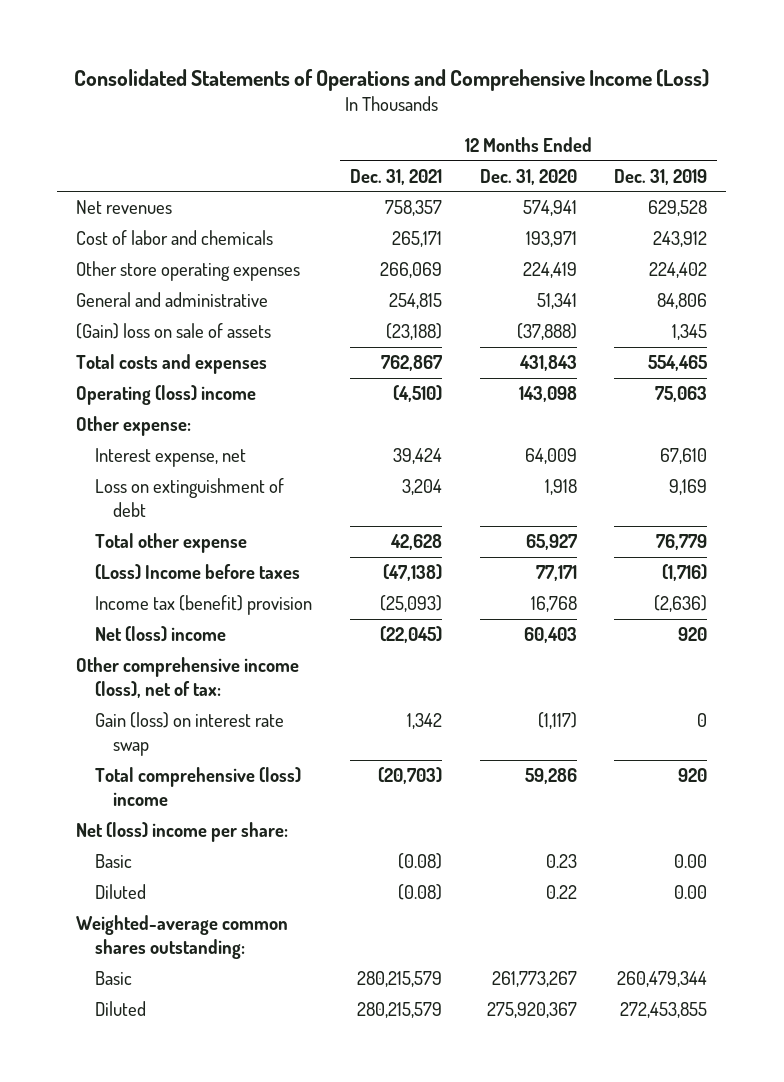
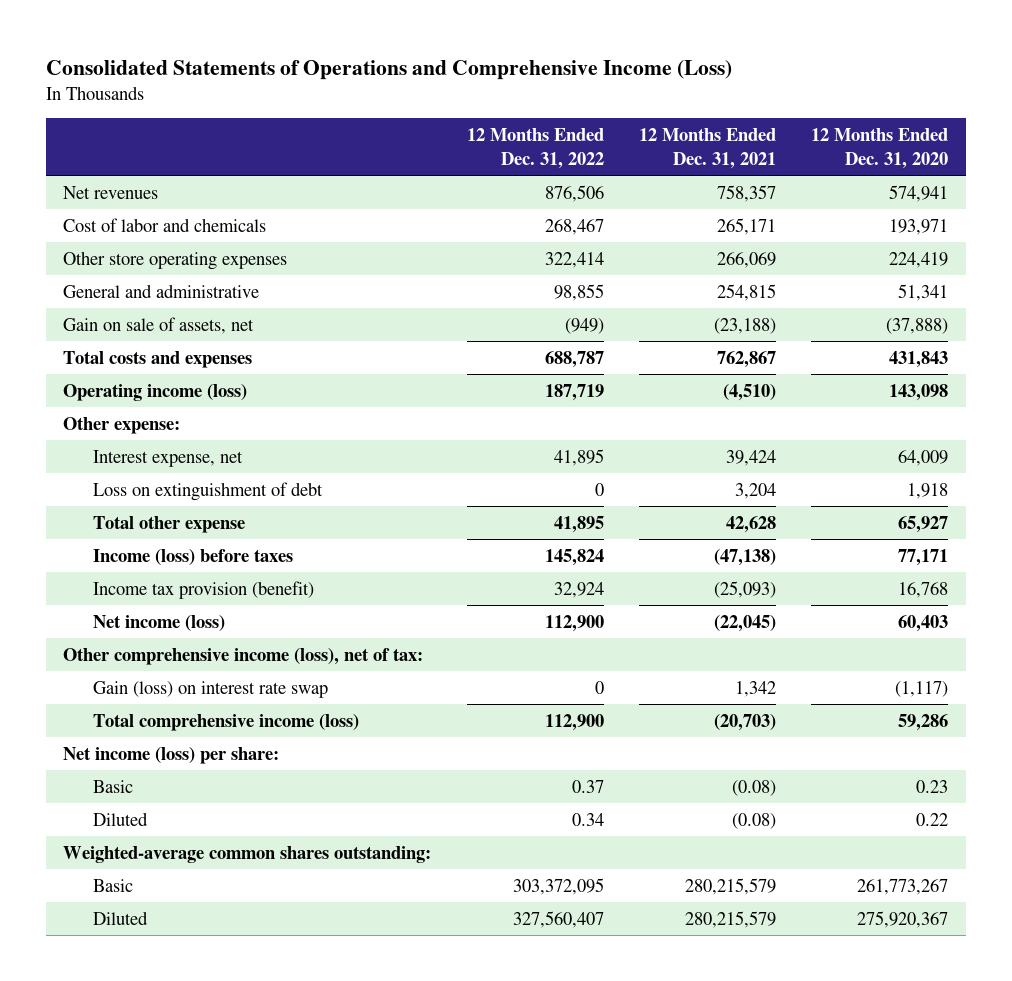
[614,168,708,185] Dec. 31, 2019 -> none
none -> [466,127,604,169] 12 Months Ended Dec. 31, 2022
[76,323,272,340] (Gain) loss on sale of assets -> [63,316,255,334] Gain on sale of assets, net
[76,385,257,406] Operating (loss) income -> [63,383,248,401] Operating income (loss)
[94,564,300,581] (Loss) Income before taxes -> [92,548,293,565] Income (loss) before taxes
[94,595,312,616] Income tax (benefit) provision -> [92,580,314,599] Income tax provision (benefit)
[94,626,226,643] Net (loss) income -> [92,614,225,631] Net income (loss)
[94,767,301,807] Total comprehensive (loss) income -> [92,713,359,731] Total comprehensive income (loss)
[76,822,289,843] Net (loss) income per share: -> [63,746,280,764] Net income (loss) per share:

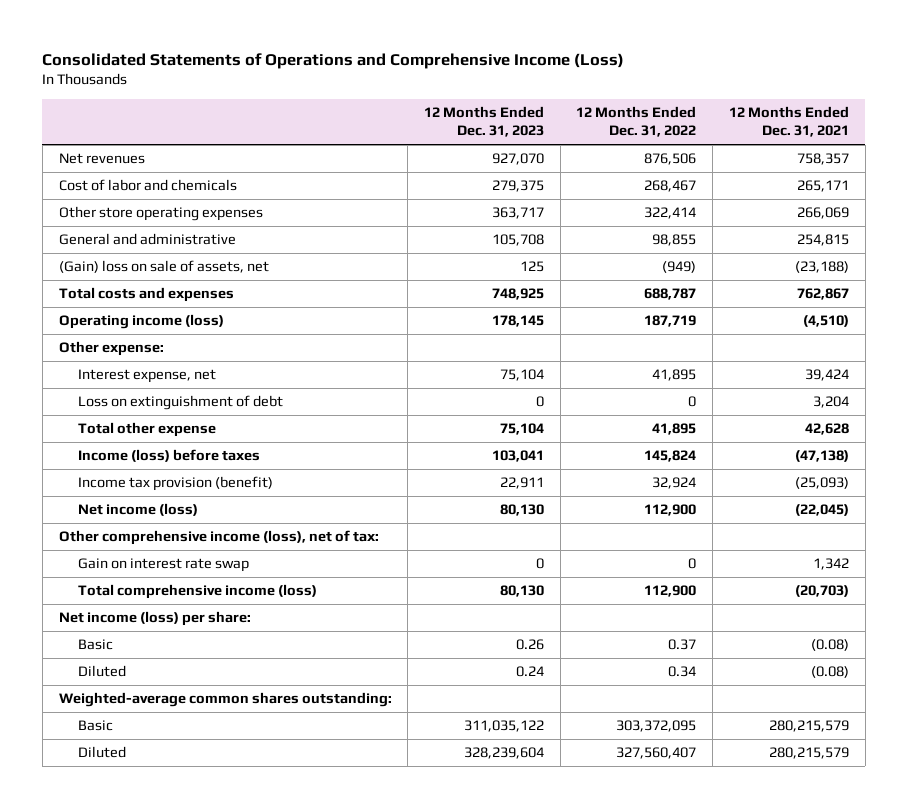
[811,127,949,169] 12 Months Ended Dec. 31, 2020 -> none
none -> [423,106,544,138] 12 Months Ended Dec. 31, 2023
[63,316,255,334] Gain on sale of assets, net -> [58,260,269,274] (Gain) loss on sale of assets, net
[92,680,328,698] Gain (loss) on interest rate swap -> [78,558,250,573] Gain on interest rate swap

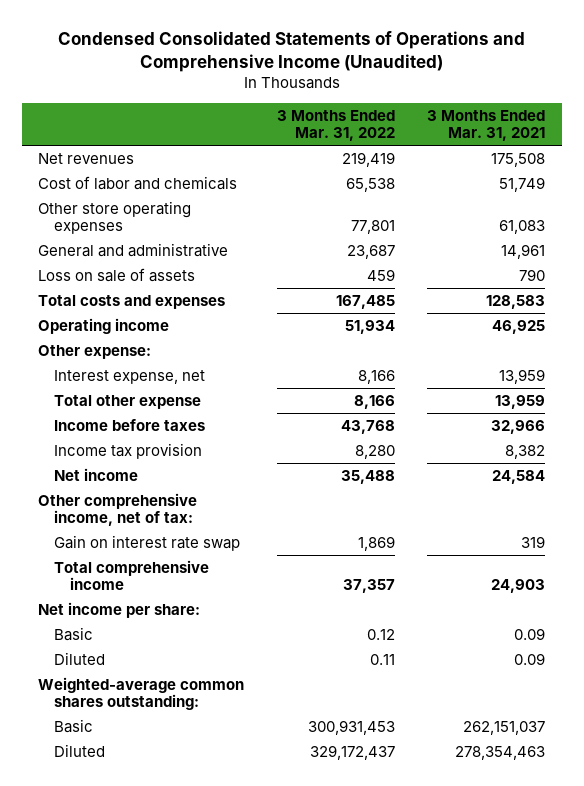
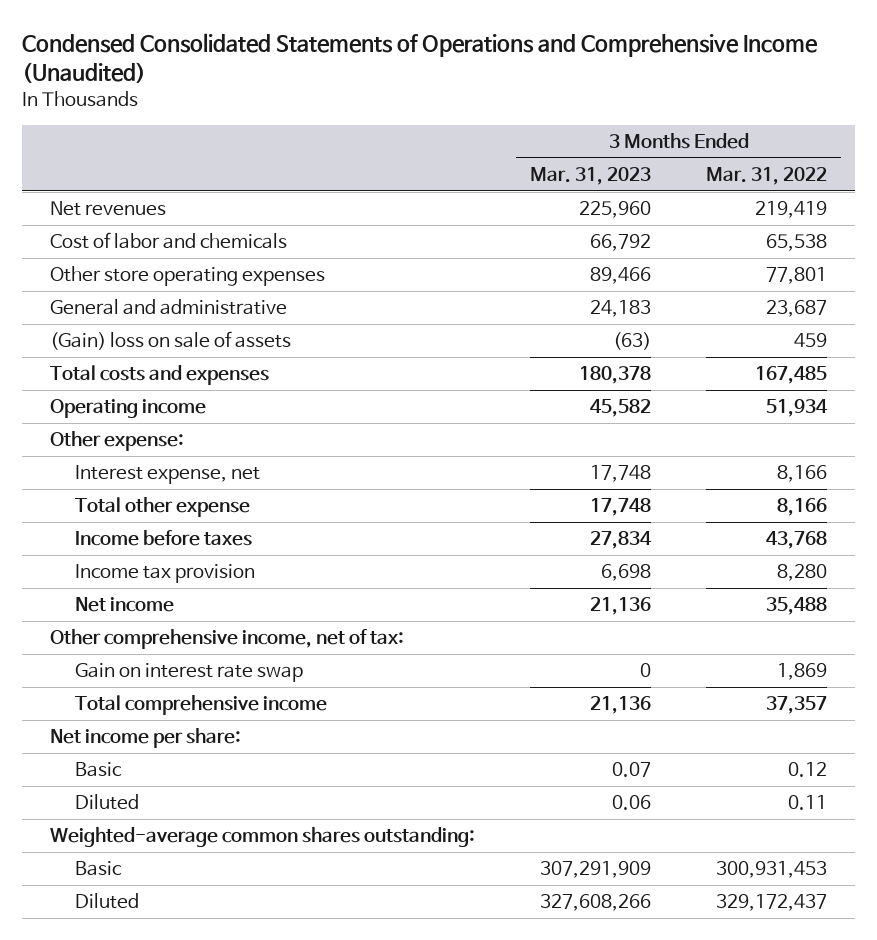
[427,109,546,142] 3 Months Ended Mar. 31, 2021 -> none
none -> [530,166,652,185] Mar. 31, 2023
[38,267,196,282] Loss on sale of assets -> [49,331,291,351] (Gain) loss on sale of assets

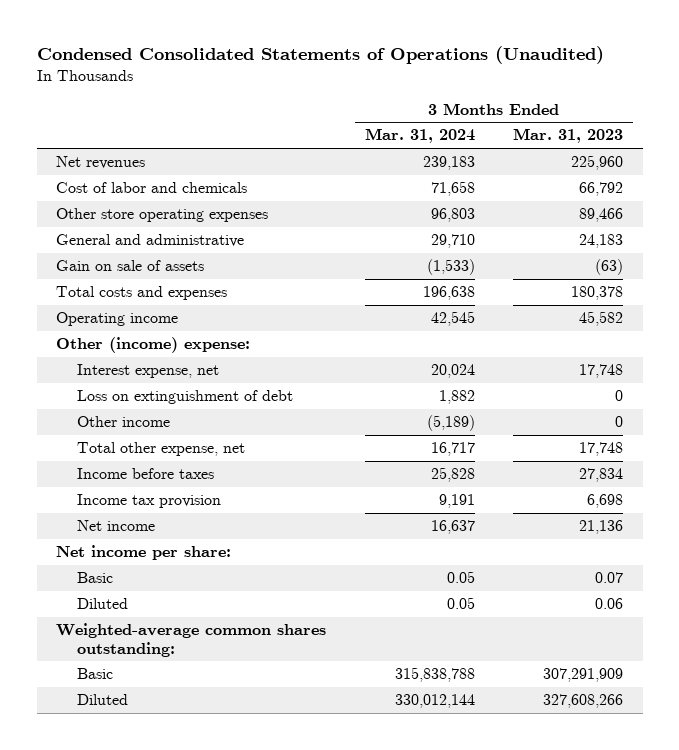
[22,33,819,84] Condensed Consolidated Statements of Operations and Comprehensive Income (Unaudited) -> [36,46,604,65] Condensed Consolidated Statements of Operations (Unaudited)
[706,166,828,185] Mar. 31, 2022 -> none
none -> [364,128,475,144] Mar. 31, 2024
[49,331,291,351] (Gain) loss on sale of assets -> [55,260,204,272] Gain on sale of assets
[49,431,184,452] Other expense: -> [55,337,250,354] Other (income) expense:
none -> [76,390,293,405] Loss on extinguishment of debt
none -> [76,416,170,428] Other income
[74,497,250,518] Total other expense -> [76,442,245,457] Total other expense, net
[49,629,404,650] Other comprehensive income, net of tax: -> none
[74,663,303,683] Gain on interest rate swap -> none
[74,695,327,716] Total comprehensive income -> none

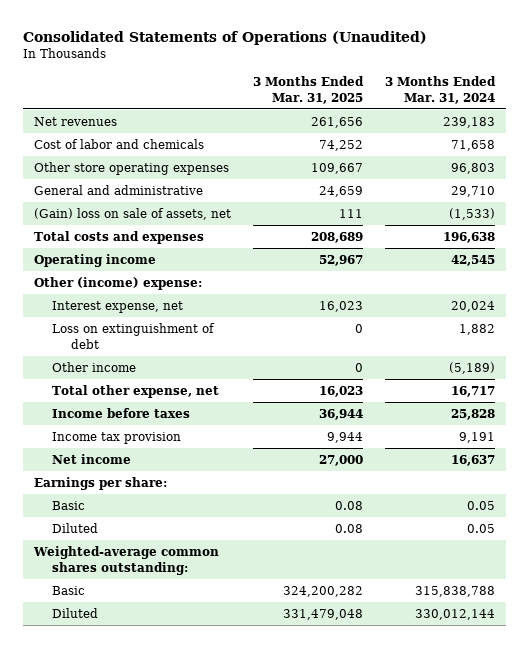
[36,46,604,65] Condensed Consolidated Statements of Operations (Unaudited) -> [22,30,427,45] Consolidated Statements of Operations (Unaudited)
[513,128,624,144] Mar. 31, 2023 -> none
none -> [252,75,364,104] 3 Months Ended Mar. 31, 2025
[55,260,204,272] Gain on sale of assets -> [33,207,231,220] (Gain) loss on sale of assets, net
[55,545,231,561] Net income per share: -> [33,476,167,490] Earnings per share:

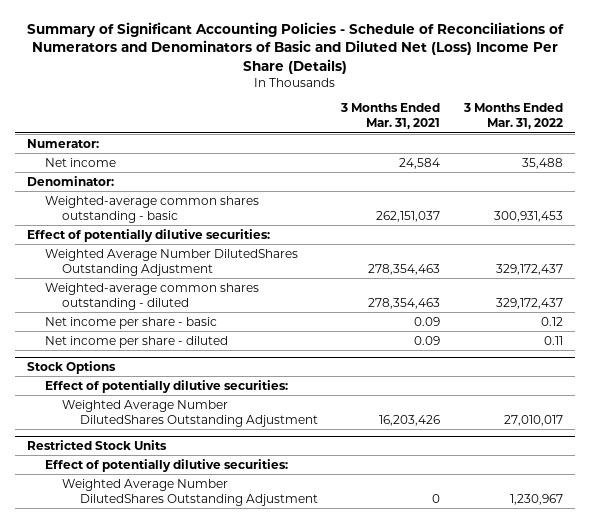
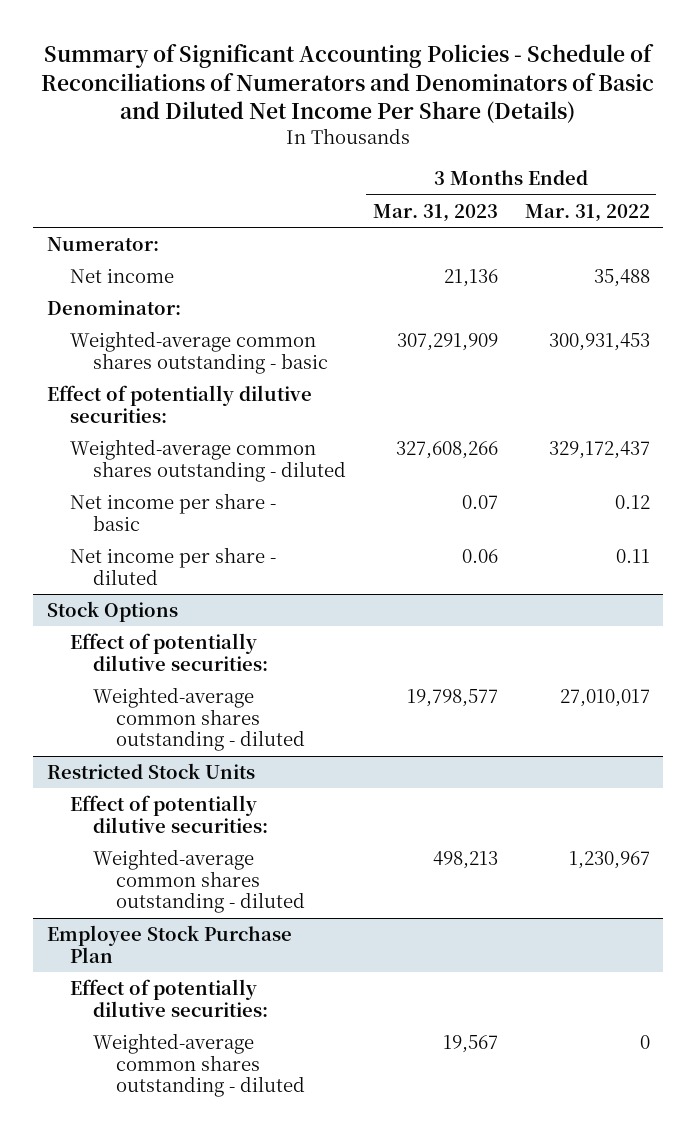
[27,21,565,74] Summary of Significant Accounting Policies - Schedule of Reconciliations of Numerators and Denominators of Basic and Diluted Net (Loss) Income Per Share (Details) -> [41,43,655,124] Summary of Significant Accounting Policies - Schedule of Reconciliations of Numerators and Denominators of Basic and Diluted Net Income Per Share (Details)
[340,103,441,130] 3 Months Ended Mar. 31, 2021 -> none
none -> [372,203,498,222] Mar. 31, 2023
[44,248,298,276] Weighted Average Number DilutedShares Outstanding Adjustment -> none
[62,399,318,427] Weighted Average Number DilutedShares Outstanding Adjustment -> [93,686,306,752] Weighted-average common shares outstanding - diluted
[62,478,318,506] Weighted Average Number DilutedShares Outstanding Adjustment -> [93,848,306,914] Weighted-average common shares outstanding - diluted
none -> [46,924,292,963] Employee Stock Purchase Plan
none -> [69,978,269,1017] Effect of potentially dilutive securities:
none -> [93,1032,306,1098] Weighted-average common shares outstanding - diluted

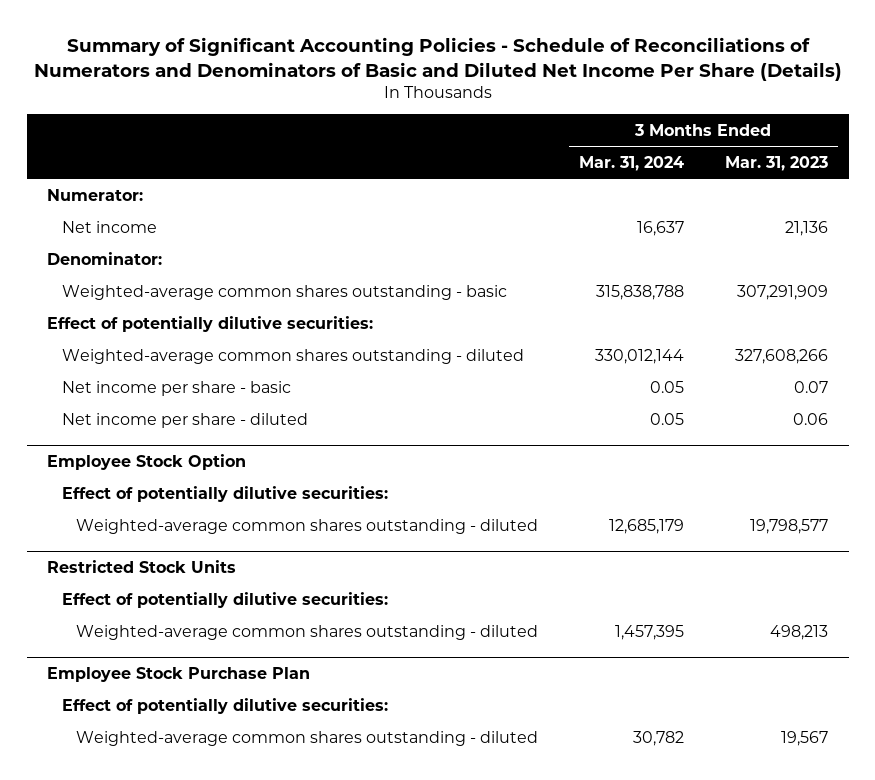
[524,203,650,222] Mar. 31, 2022 -> none
none -> [578,156,684,172] Mar. 31, 2024
[46,600,178,622] Stock Options -> [47,453,247,470] Employee Stock Option

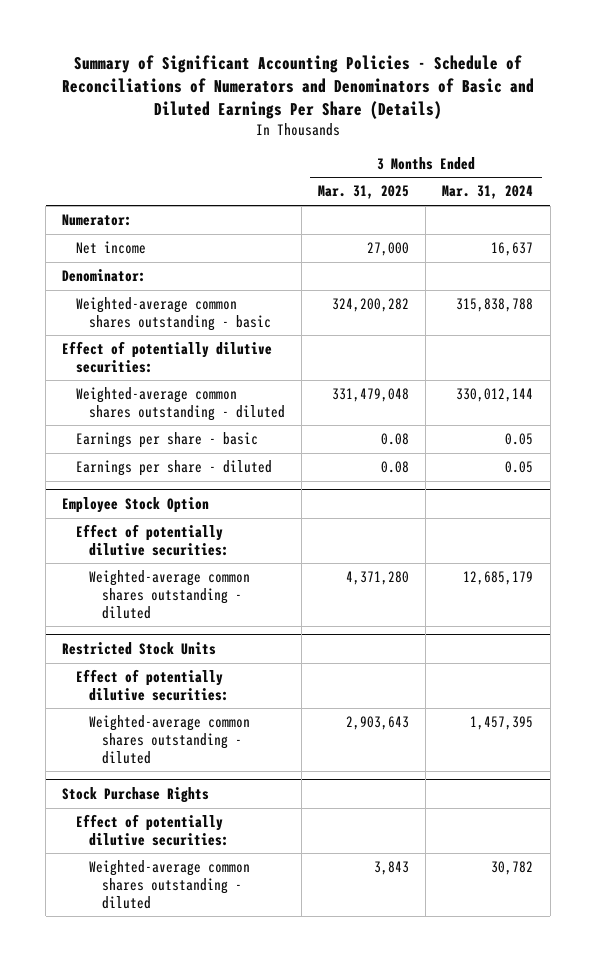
[33,36,842,81] Summary of Significant Accounting Policies - Schedule of Reconciliations of Numerators and Denominators of Basic and Diluted Net Income Per Share (Details) -> [61,54,534,119] Summary of Significant Accounting Policies - Schedule of Reconciliations of Numerators and Denominators of Basic and Diluted Earnings Per Share (Details)
[724,156,828,172] Mar. 31, 2023 -> none
none -> [318,185,410,200] Mar. 31, 2025
[61,380,291,396] Net income per share - basic -> [75,432,258,449] Earnings per share - basic
[61,412,308,428] Net income per share - diluted -> [75,460,272,477] Earnings per share - diluted
[47,666,311,682] Employee Stock Purchase Plan -> none
none -> [62,786,210,803] Stock Purchase Rights

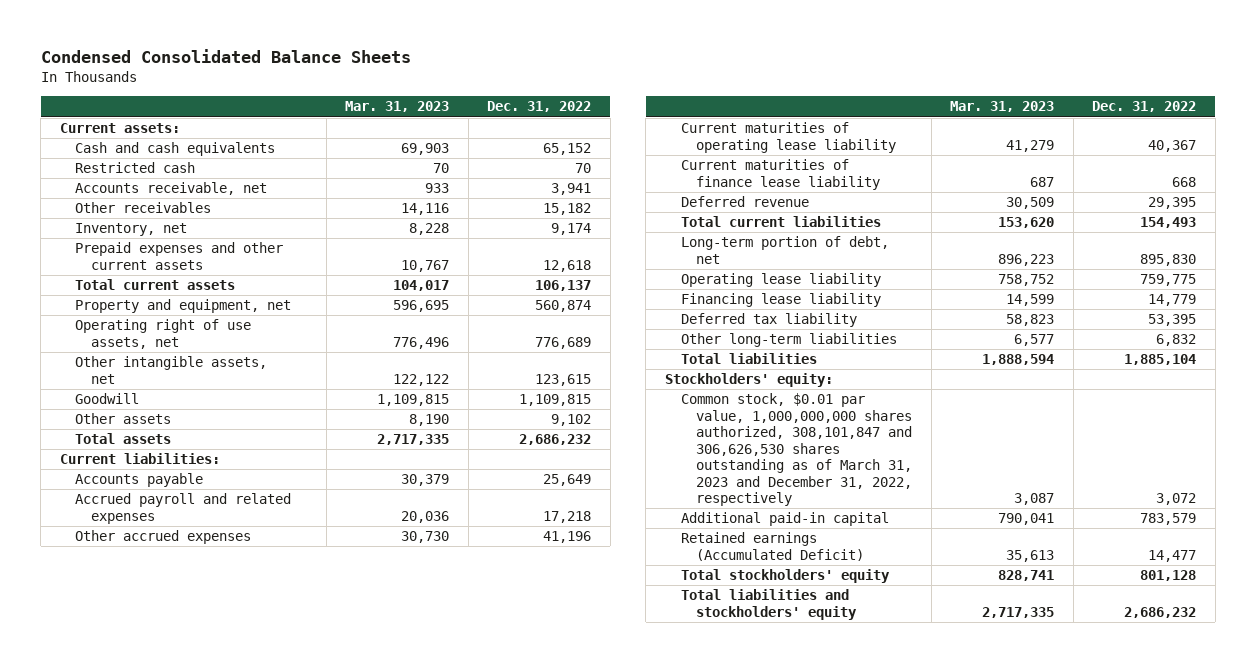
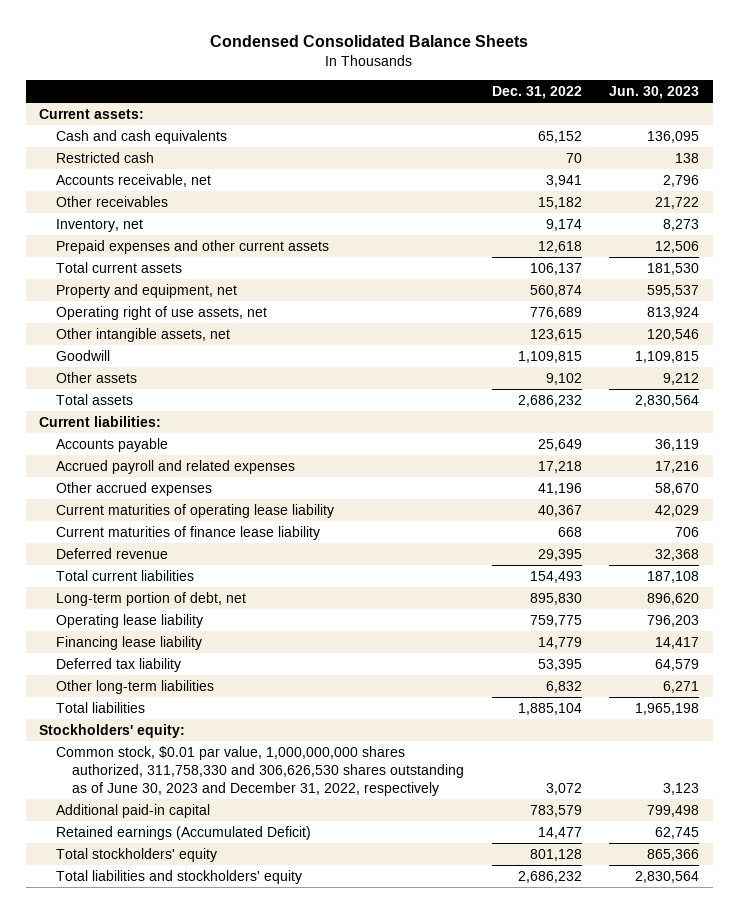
[345,101,450,113] Mar. 31, 2023 -> none
none -> [609,85,700,99] Jun. 30, 2023
[680,393,913,507] Common stock, $0.01 par value, 1,000,000,000 shares authorized, 308,101,847 and 306,626,530 shares outstanding as of March 31, 2023 and December 31, 2022, respectively -> [55,745,465,796] Common stock, $0.01 par value, 1,000,000,000 shares authorized, 311,758,330 and 306,626,530 shares outstanding as of June 30, 2023 and December 31, 2022, respectively

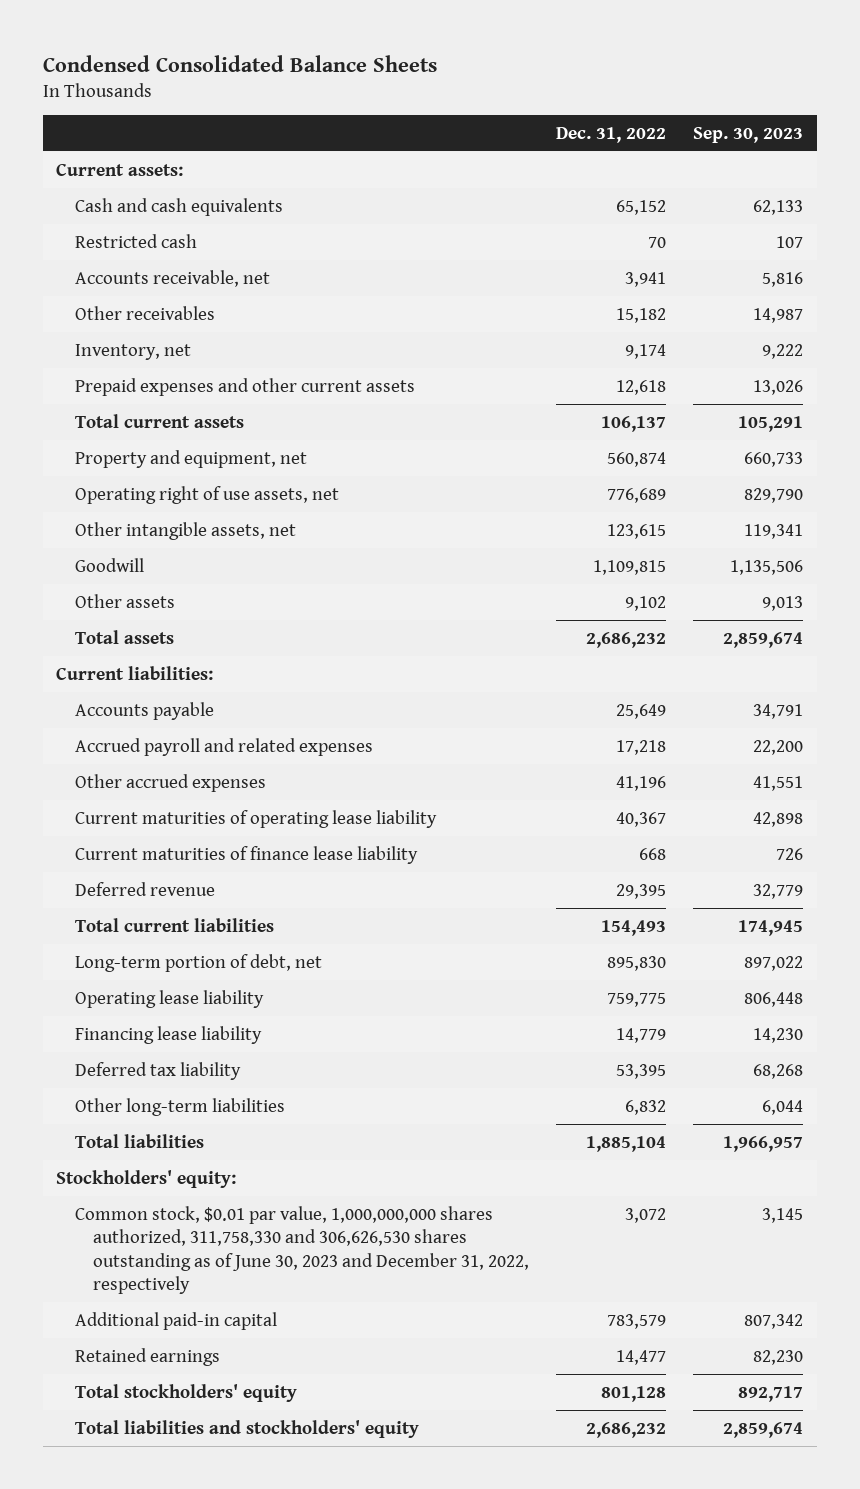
[609,85,700,99] Jun. 30, 2023 -> none
none -> [693,126,804,143] Sep. 30, 2023
[55,825,311,840] Retained earnings (Accumulated Deficit) -> [74,1347,220,1366] Retained earnings

